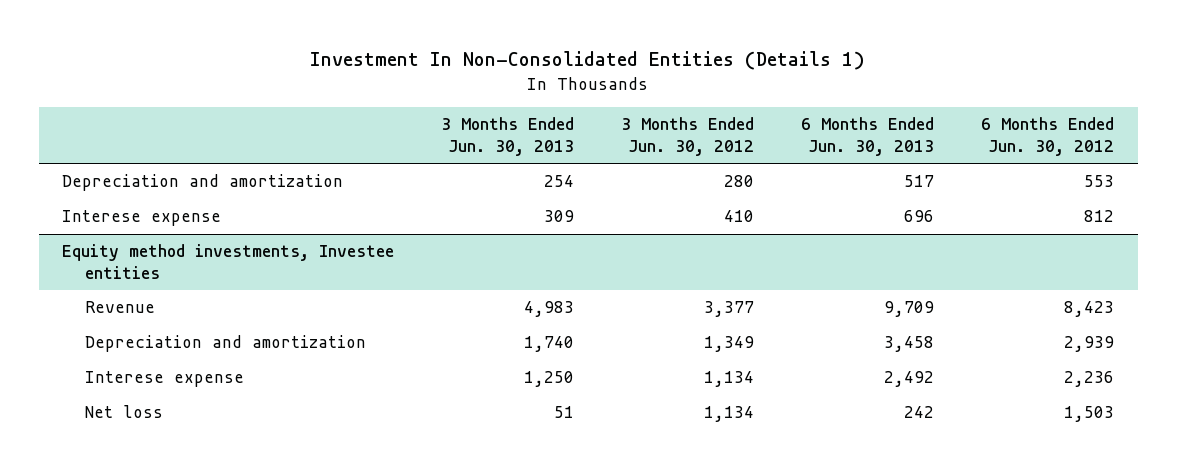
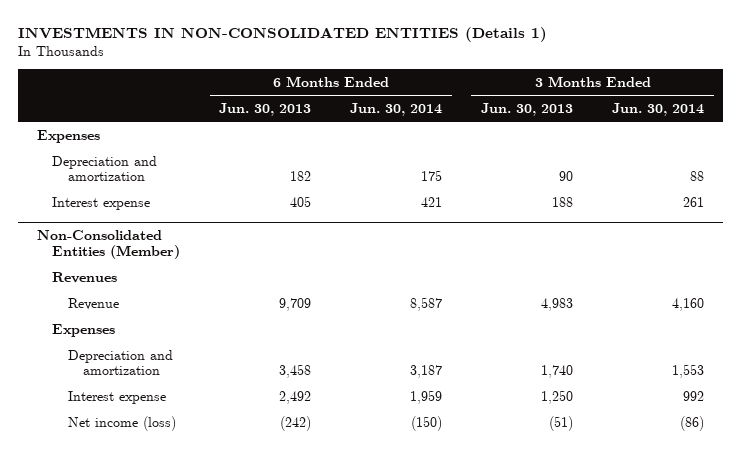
[310,51,866,71] Investment In Non-Consolidated Entities (Details 1) -> [17,27,547,43] INVESTMENTS IN NON-CONSOLIDATED ENTITIES (Details 1)
[621,117,755,156] 3 Months Ended Jun. 30, 2012 -> none
[981,117,1115,156] 6 Months Ended Jun. 30, 2012 -> none
none -> [350,102,443,116] Jun. 30, 2014
none -> [612,102,705,116] Jun. 30, 2014
[62,244,395,279] Equity method investments, Investee entities -> none
none -> [37,129,101,143] Expenses
[544,175,575,188] 254 -> [559,171,574,182] 90
[904,175,935,188] 517 -> [290,171,312,182] 182
[62,210,222,227] Interese expense -> [52,196,151,210] Interest expense
[544,210,575,223] 309 -> [552,196,574,207] 188
[904,210,935,223] 696 -> [290,195,312,207] 405
none -> [37,230,181,259] Non-Consolidated Entities (Member)
none -> [52,271,118,283] Revenues
none -> [52,323,116,337] Expenses
[84,371,244,388] Interese expense -> [67,390,166,404] Interest expense
[84,405,163,419] Net loss -> [67,415,176,431] Net income (loss)
[554,406,575,419] 51 -> [549,415,574,431] (51)
[904,406,935,419] 242 -> [280,415,312,431] (242)

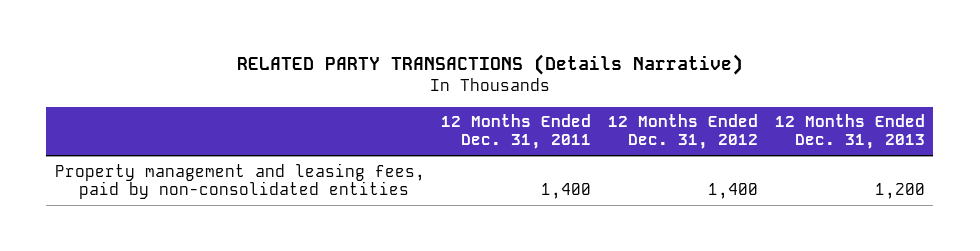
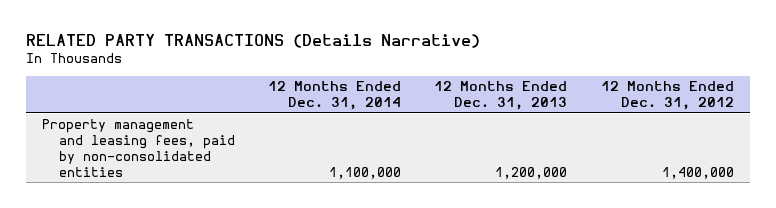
[441,114,592,150] 12 Months Ended Dec. 31, 2011 -> none
none -> [267,81,401,111] 12 Months Ended Dec. 31, 2014
[708,182,759,199] 1,400 -> [661,167,734,180] 1,400,000
[875,182,926,199] 1,200 -> [495,167,568,180] 1,200,000

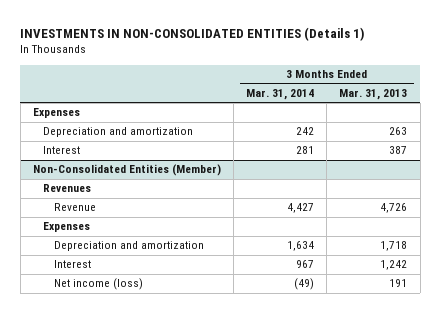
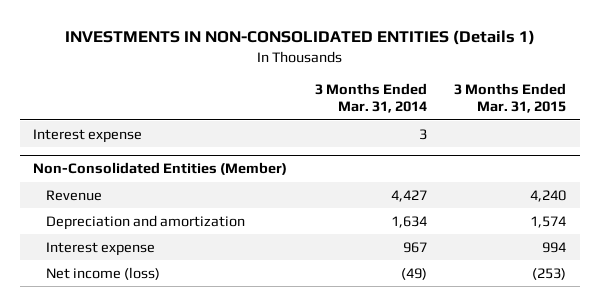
[339,88,408,100] Mar. 31, 2013 -> none
none -> [454,83,567,114] 3 Months Ended Mar. 31, 2015
[32,108,80,119] Expenses -> none
[43,127,194,138] Depreciation and amortization -> none
[43,146,81,155] Interest -> [33,128,143,143] Interest expense
[296,146,315,155] 281 -> [418,128,427,140] 3
[43,184,92,193] Revenues -> none
[43,222,91,233] Expenses -> none
[53,260,91,269] Interest -> [45,241,155,256] Interest expense

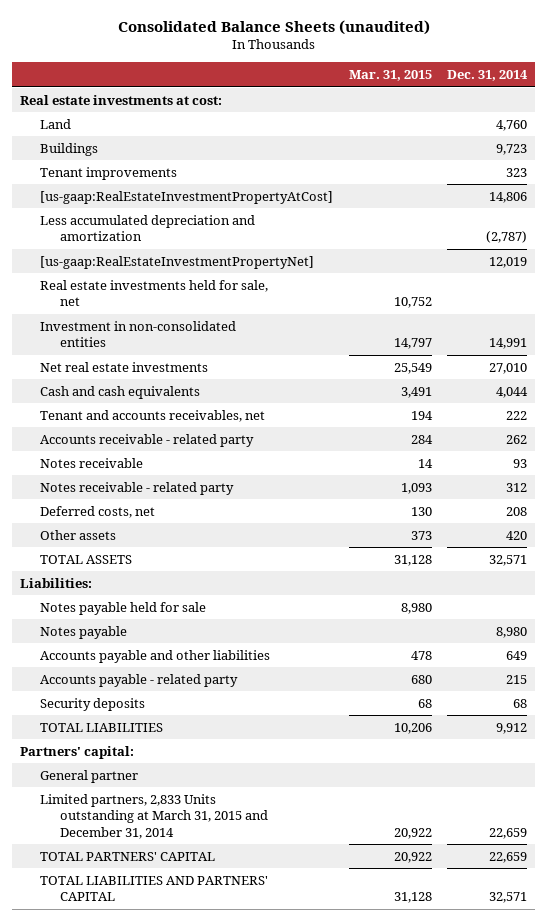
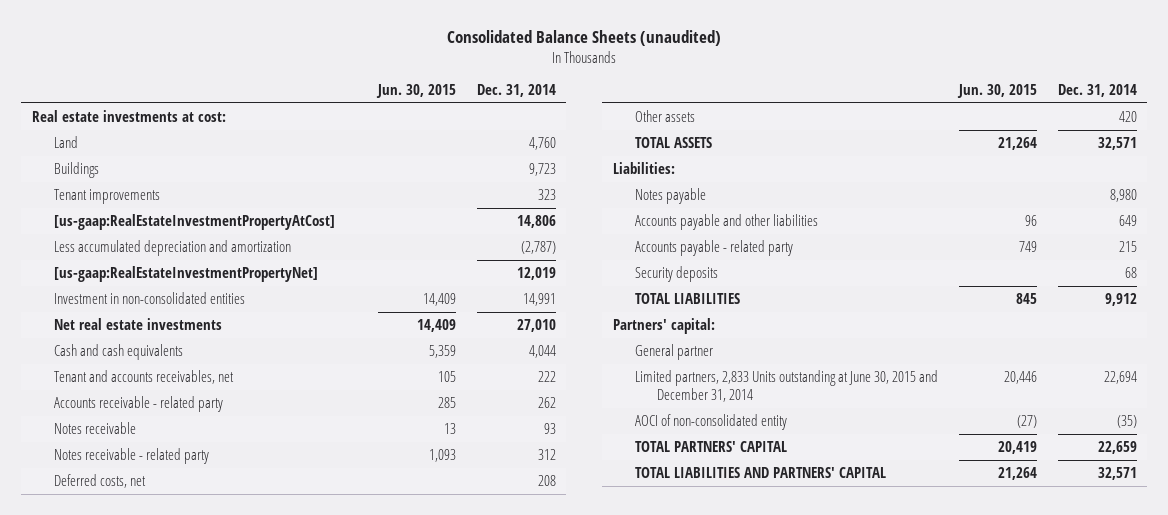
[348,70,432,82] Mar. 31, 2015 -> none
none -> [375,84,456,99] Jun. 30, 2015
[39,279,268,307] Real estate investments held for sale, net -> none
[39,601,206,615] Notes payable held for sale -> none
[39,793,268,839] Limited partners, 2,833 Units outstanding at March 31, 2015 and December 31, 2014 -> [634,369,938,403] Limited partners, 2,833 Units outstanding at June 30, 2015 and December 31, 2014
[489,827,528,839] 22,659 -> [1103,370,1137,384] 22,694
none -> [634,413,787,430] AOCI of non-consolidated entity

